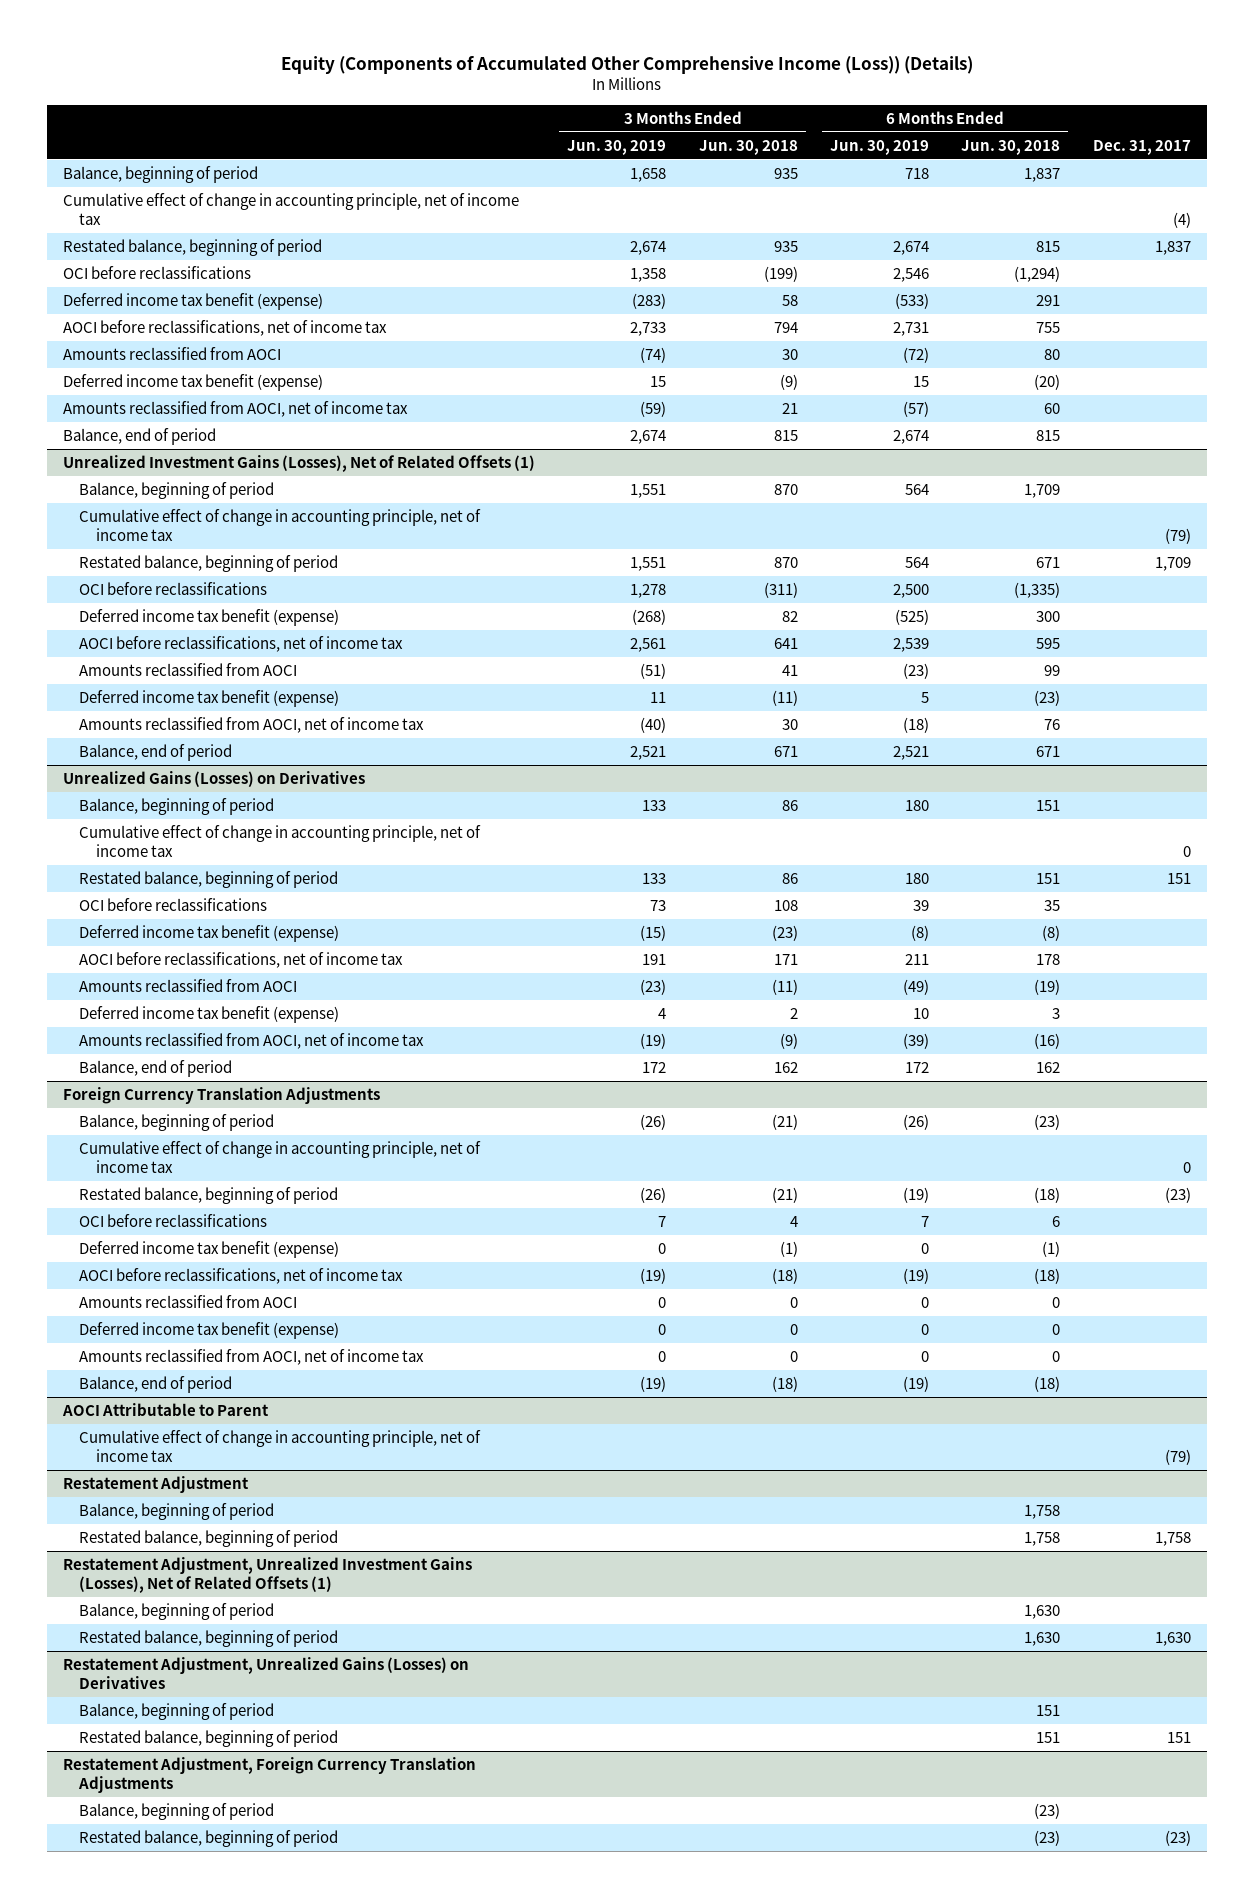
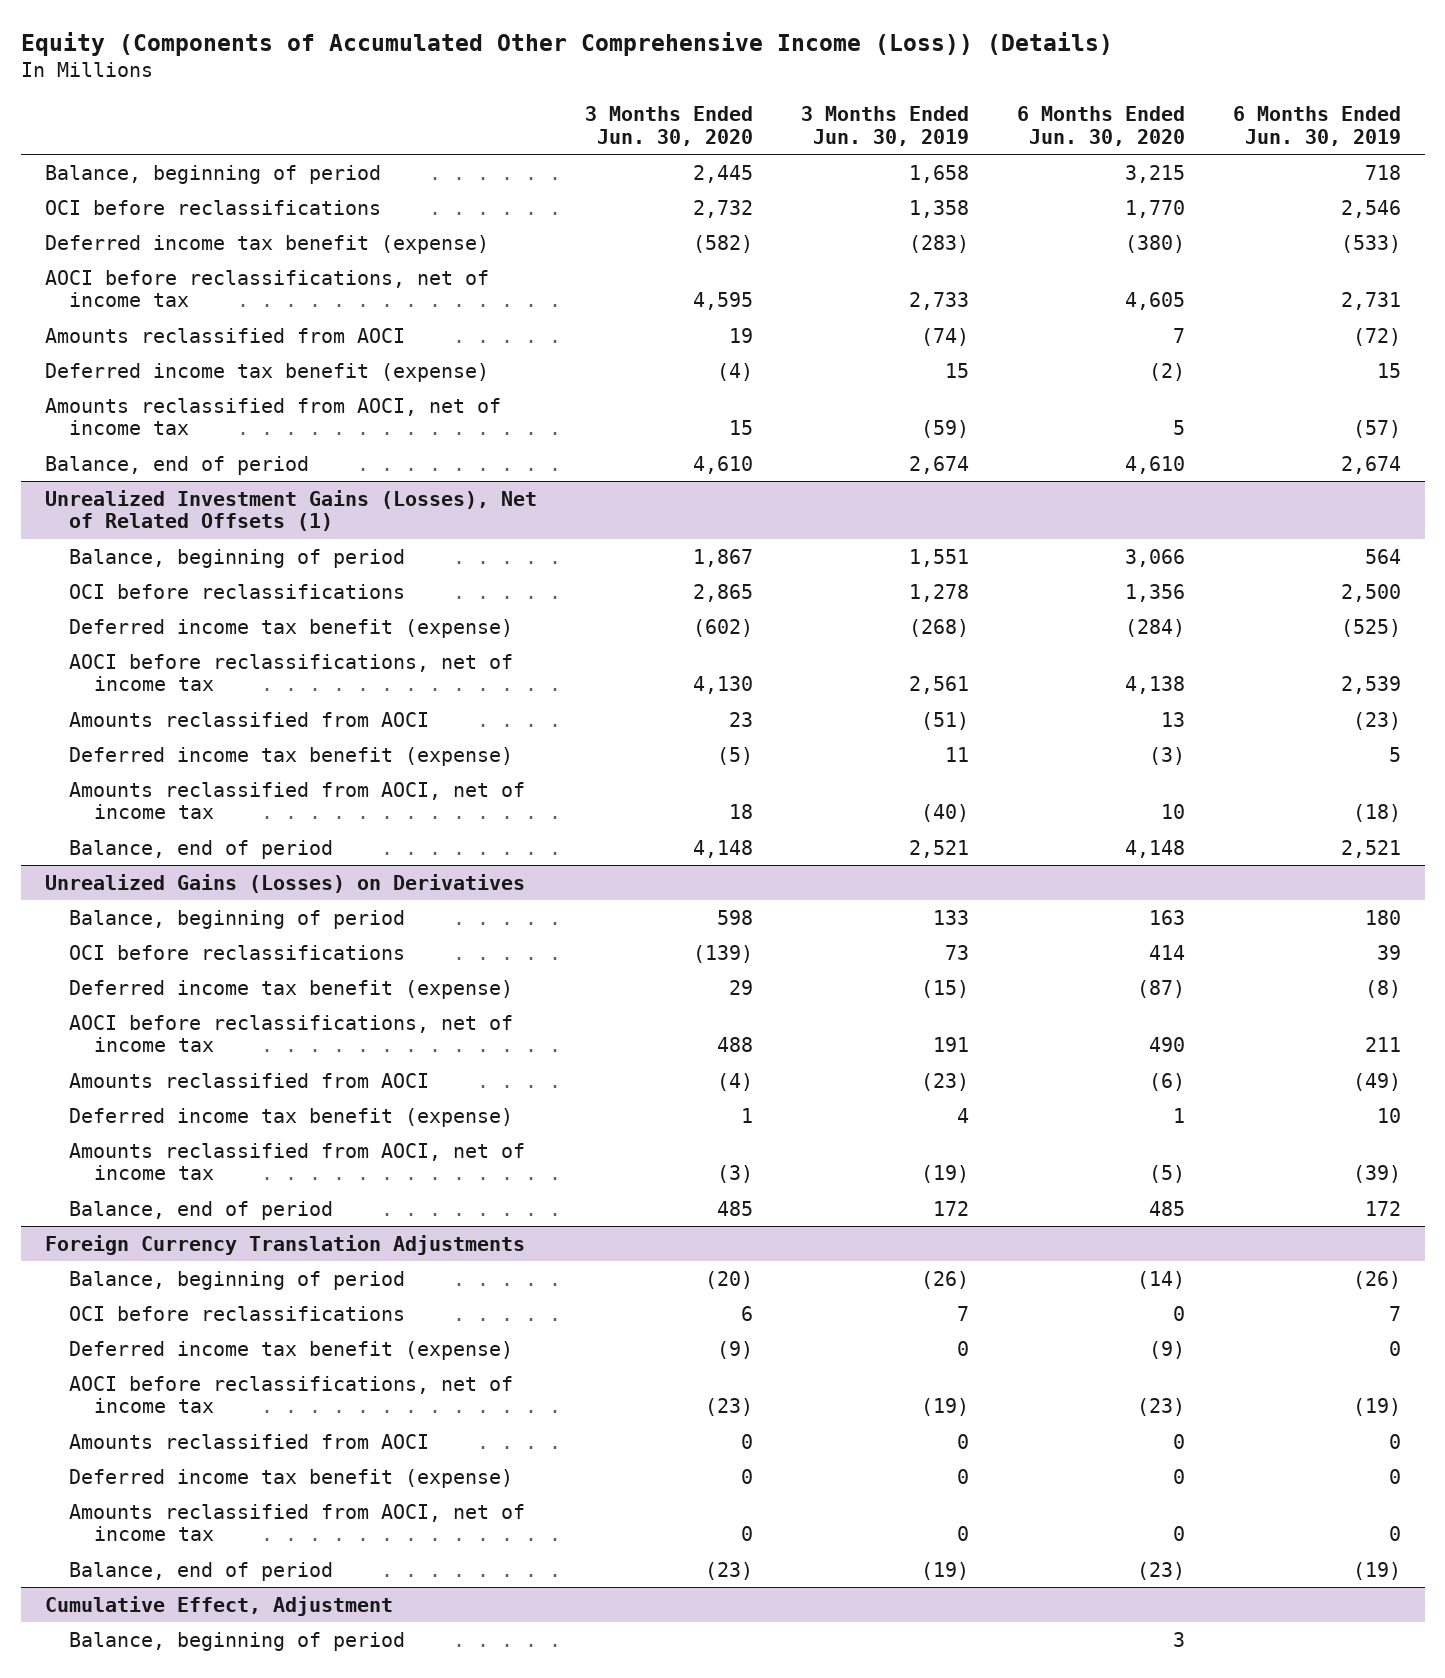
[698,139,798,155] Jun. 30, 2018 -> none
[961,139,1061,155] Jun. 30, 2018 -> none
[1092,139,1191,155] Dec. 31, 2017 -> none
none -> [584,106,753,146] 3 Months Ended Jun. 30, 2020
none -> [1016,106,1185,146] 6 Months Ended Jun. 30, 2020
[63,192,520,226] Cumulative effect of change in accounting principle, net of income tax -> none
[63,238,323,256] Restated balance, beginning of period -> none
[79,508,482,542] Cumulative effect of change in accounting principle, net of income tax -> none
[79,554,339,572] Restated balance, beginning of period -> none
[79,824,482,858] Cumulative effect of change in accounting principle, net of income tax -> none
[79,870,339,888] Restated balance, beginning of period -> none
[79,1140,482,1174] Cumulative effect of change in accounting principle, net of income tax -> none
[79,1186,339,1204] Restated balance, beginning of period -> none
[62,1402,270,1416] AOCI Attributable to Parent -> none
[79,1429,482,1463] Cumulative effect of change in accounting principle, net of income tax -> none
[63,1475,250,1493] Restatement Adjustment -> none
[79,1502,275,1520] Balance, beginning of period -> none
[79,1529,339,1547] Restated balance, beginning of period -> none
[63,1556,473,1594] Restatement Adjustment, Unrealized Investment Gains (Losses), Net of Related Offsets (1) -> none
[79,1602,275,1620] Balance, beginning of period -> none
[79,1629,339,1647] Restated balance, beginning of period -> none
[63,1656,470,1690] Restatement Adjustment, Unrealized Gains (Losses) on Derivatives -> none
[79,1702,275,1720] Balance, beginning of period -> none
[79,1729,339,1747] Restated balance, beginning of period -> none
[63,1756,477,1794] Restatement Adjustment, Foreign Currency Translation Adjustments -> none
none -> [44,1595,393,1616] Cumulative Effect, Adjustment
[79,1829,339,1847] Restated balance, beginning of period -> none

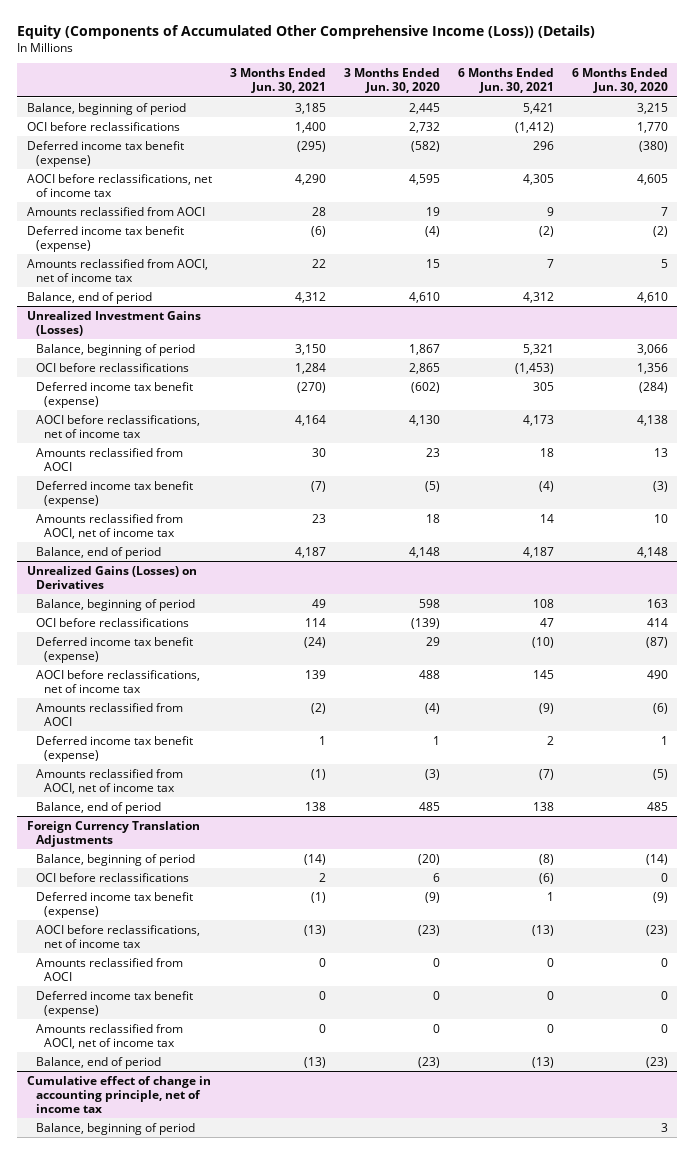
[800,106,969,146] 3 Months Ended Jun. 30, 2019 -> none
[1232,106,1401,146] 6 Months Ended Jun. 30, 2019 -> none
none -> [229,68,326,94] 3 Months Ended Jun. 30, 2021
none -> [458,68,555,94] 6 Months Ended Jun. 30, 2021
[44,489,537,532] Unrealized Investment Gains (Losses), Net of Related Offsets (1) -> [26,310,201,336] Unrealized Investment Gains (Losses)
[44,1595,393,1616] Cumulative Effect, Adjustment -> [26,1075,211,1114] Cumulative effect of change in accounting principle, net of income tax

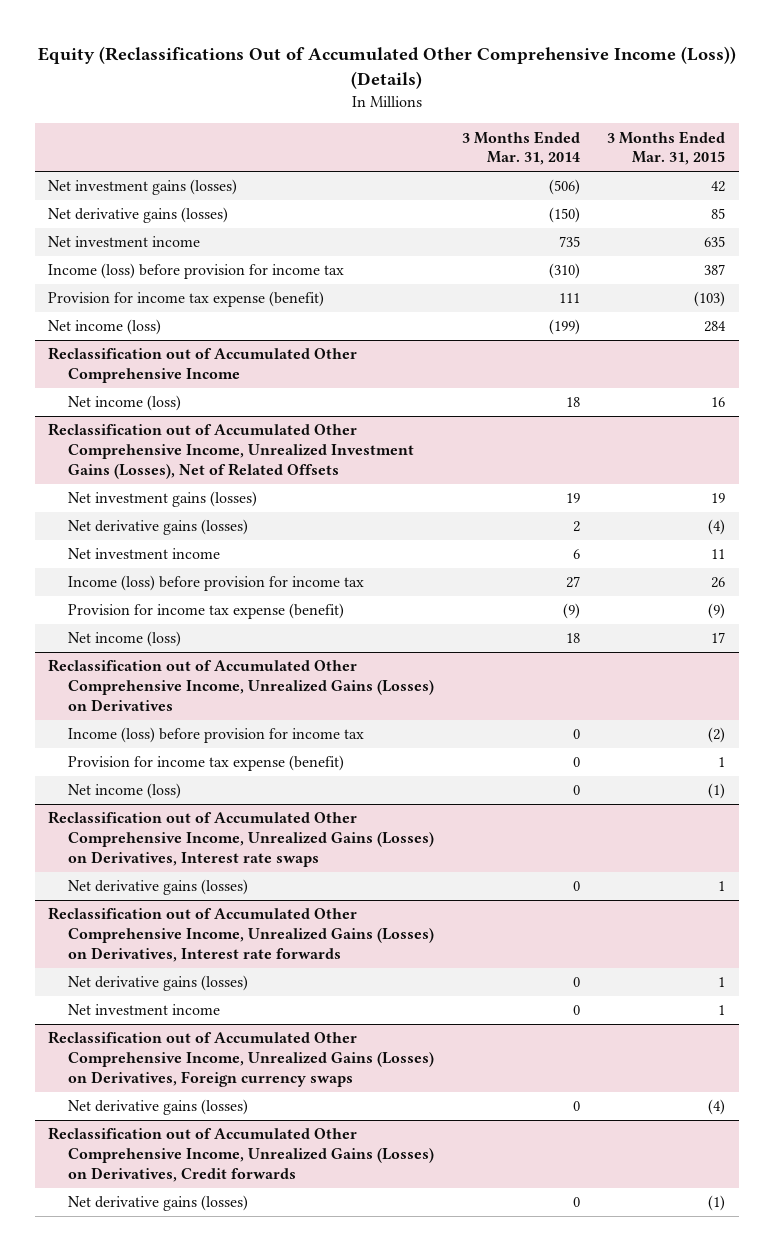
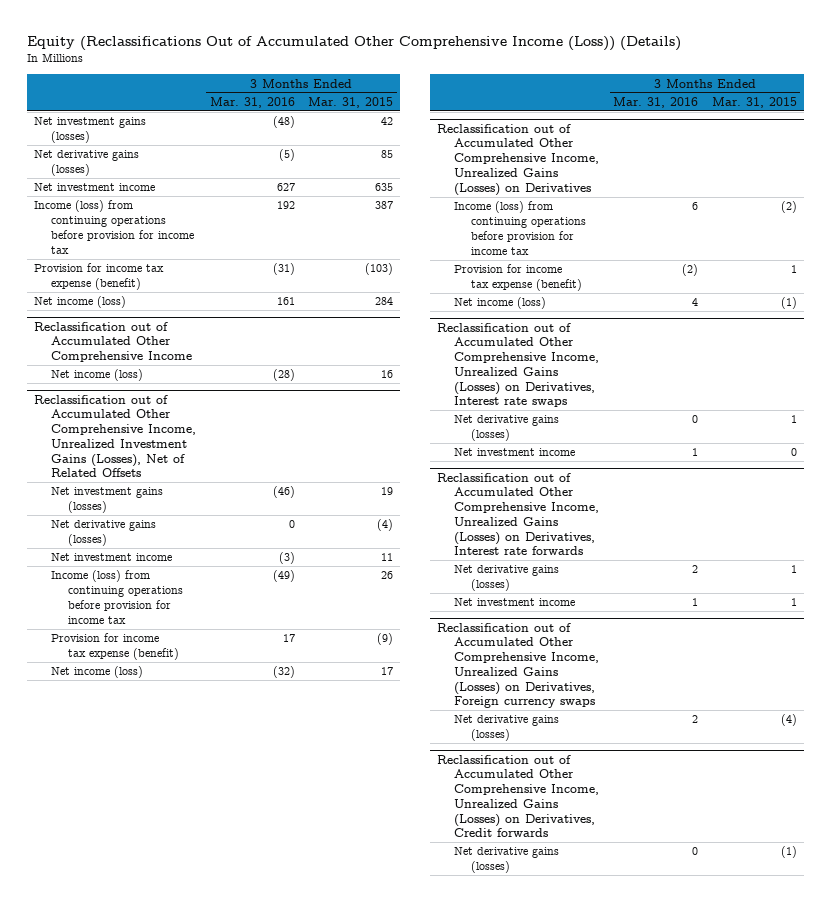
[461,130,580,166] 3 Months Ended Mar. 31, 2014 -> none
none -> [209,96,295,108] Mar. 31, 2016
[48,263,345,280] Income (loss) before provision for income tax -> [33,200,194,254] Income (loss) from continuing operations before provision for income tax
[68,575,365,592] Income (loss) before provision for income tax -> [50,570,183,624] Income (loss) from continuing operations before provision for income tax
[68,727,365,744] Income (loss) before provision for income tax -> [454,201,587,255] Income (loss) from continuing operations before provision for income tax
none -> [454,448,576,457] Net investment income

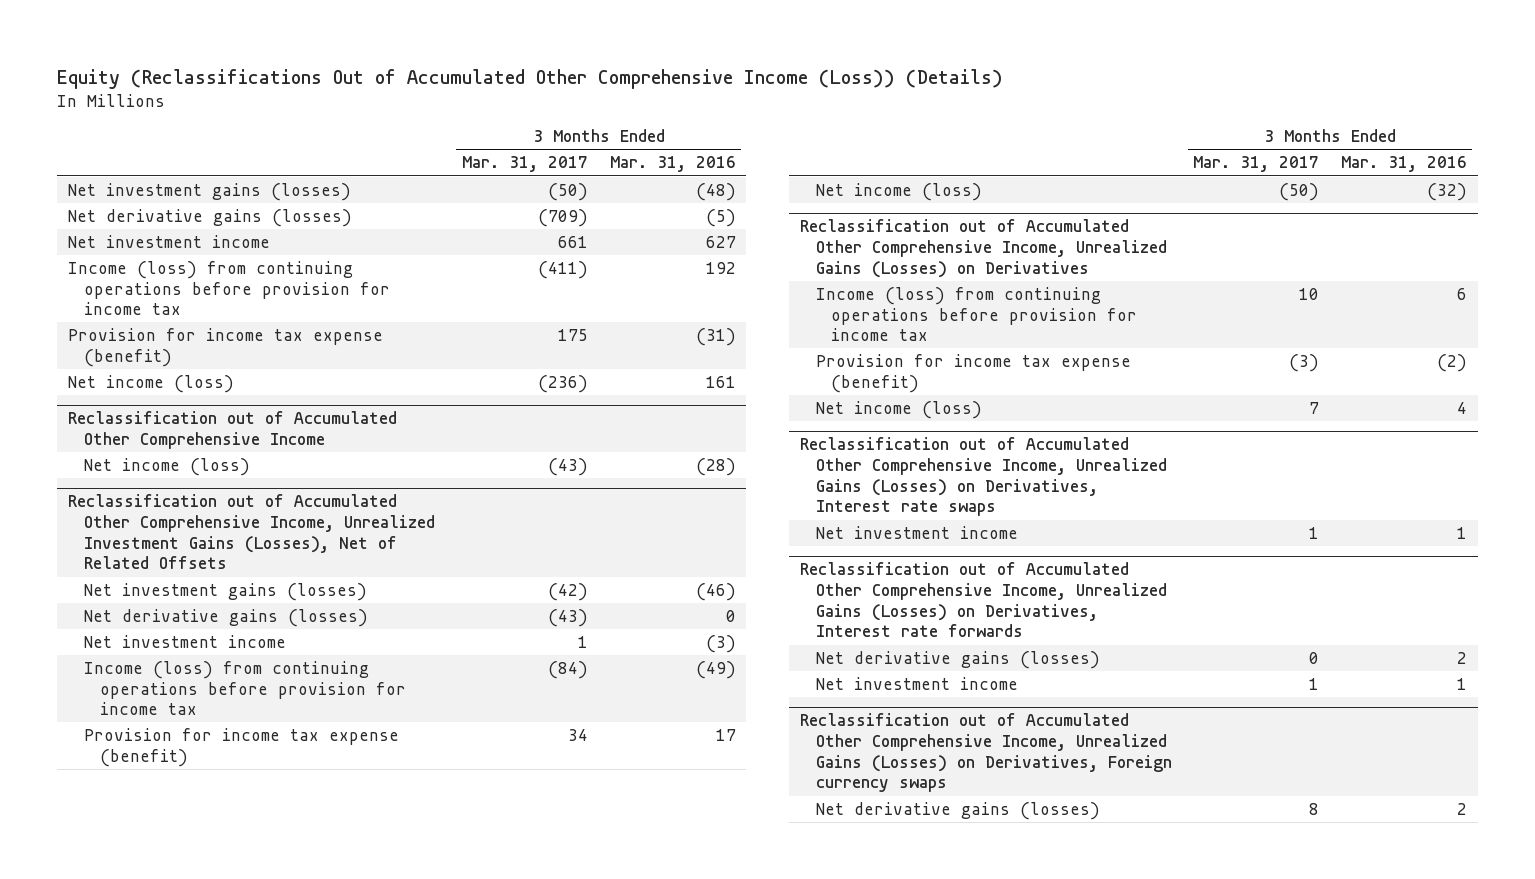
[308,96,394,108] Mar. 31, 2015 -> none
none -> [461,156,588,173] Mar. 31, 2017
[454,415,560,442] Net derivative gains (losses) -> none
[437,754,600,838] Reclassification out of Accumulated Other Comprehensive Income, Unrealized Gains (Losses) on Derivatives, Credit forwards -> none
[454,847,560,874] Net derivative gains (losses) -> none

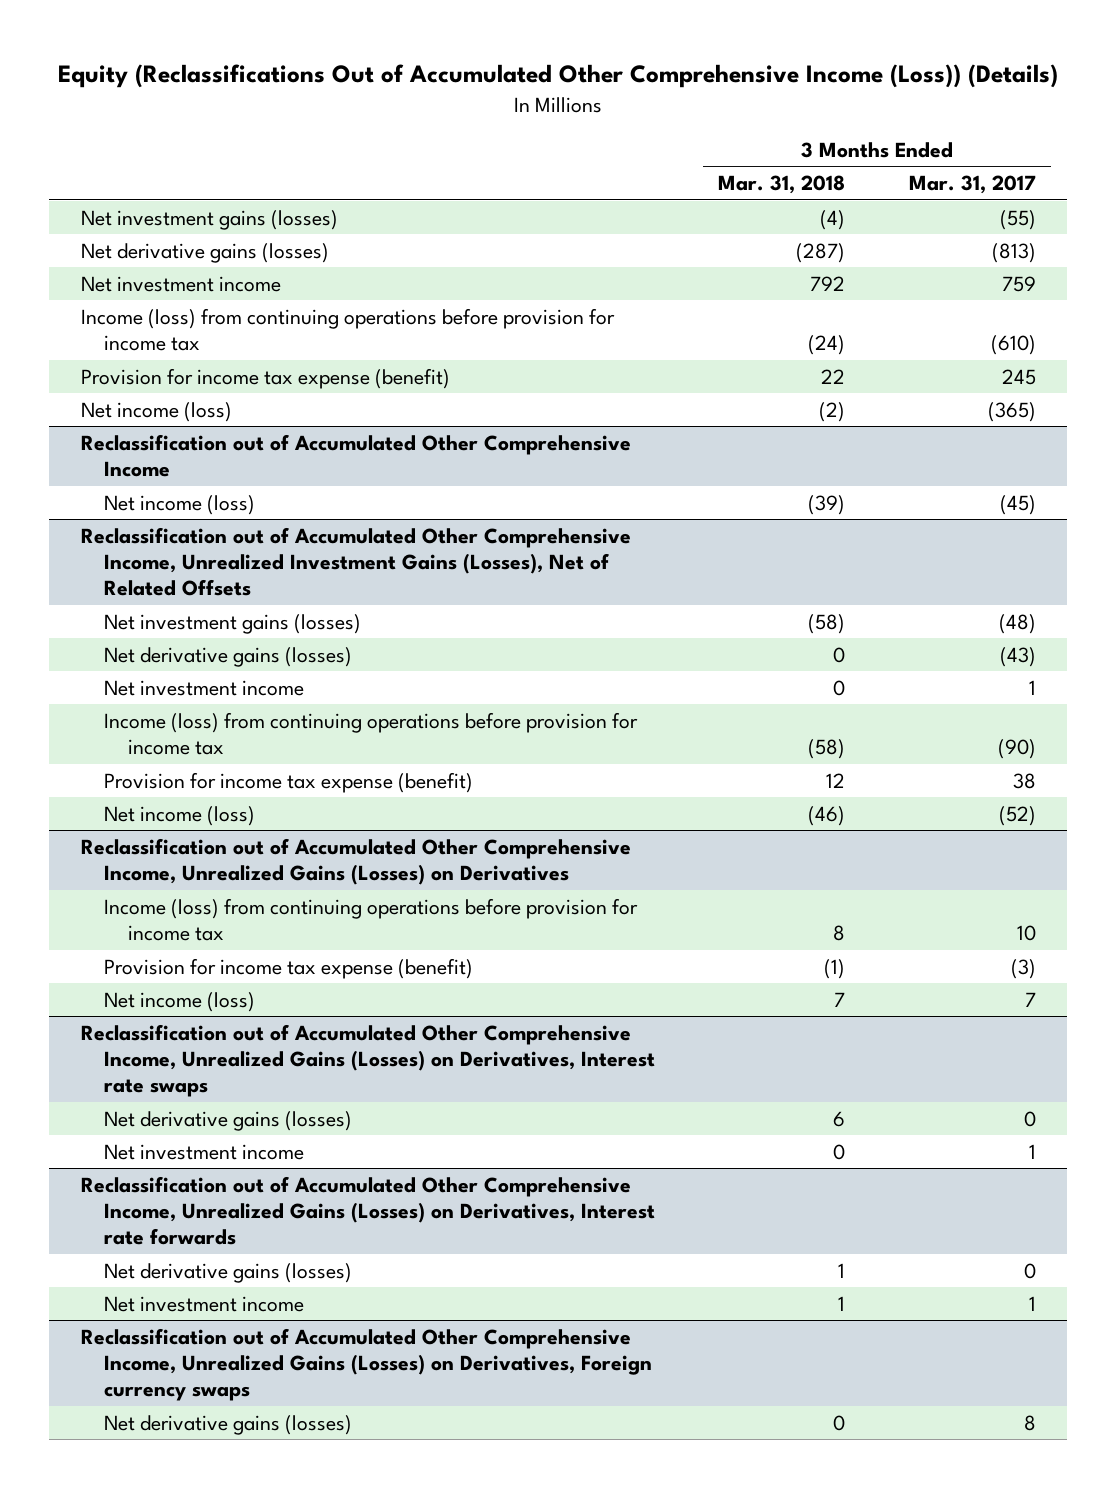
[609,156,736,173] Mar. 31, 2016 -> none
none -> [718,175,846,195] Mar. 31, 2018
[547,182,588,201] (50) -> [999,209,1036,230] (55)
[537,208,588,227] (709) -> [991,242,1036,263] (813)
[557,235,588,248] 661 -> [1001,275,1036,292] 759
[537,260,588,279] (411) -> [990,335,1036,356] (610)
[557,328,588,341] 175 -> [1001,368,1036,385] 245
[537,374,588,393] (236) -> [987,401,1036,422] (365)
[547,457,588,476] (43) -> [999,494,1036,515] (45)
[547,582,588,601] (42) -> [998,613,1036,634] (48)
[547,660,588,679] (84) -> [997,739,1036,760] (90)
[567,728,588,741] 34 -> [1012,772,1036,789] 38
[1279,182,1320,201] (50) -> [998,805,1036,826] (52)
none -> [104,1110,353,1131] Net derivative gains (losses)

